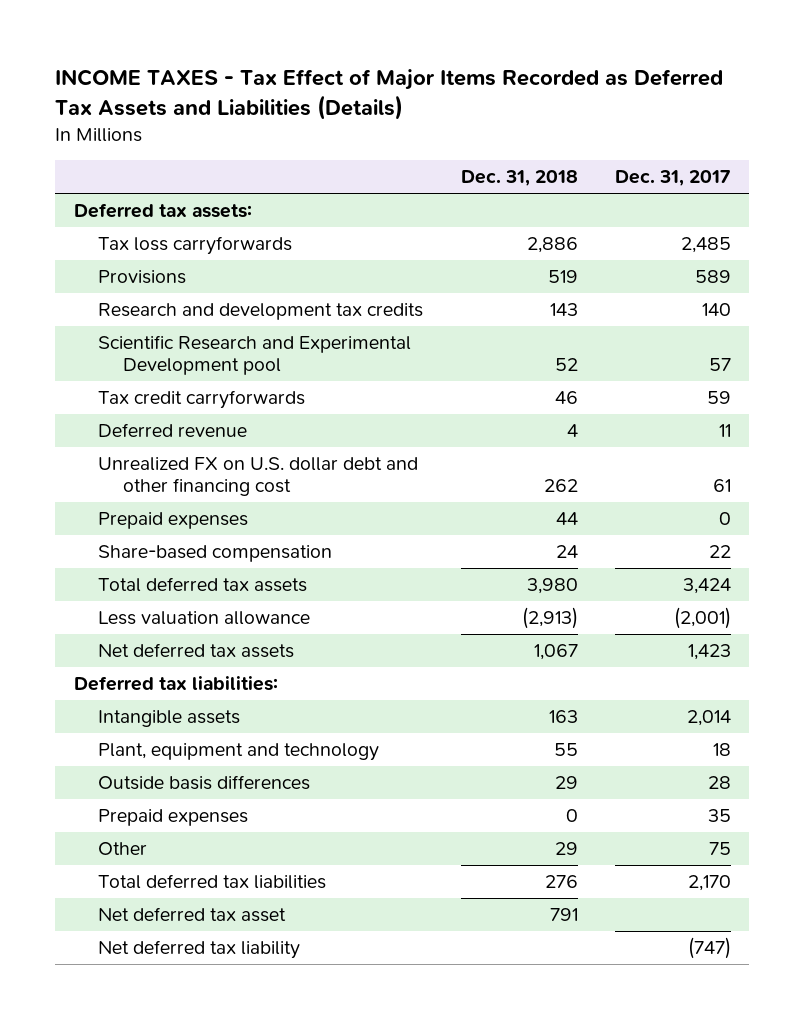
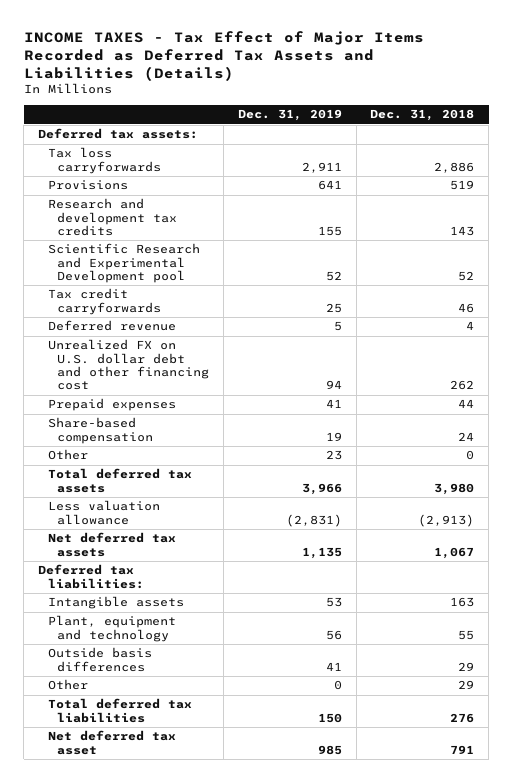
[614,170,731,187] Dec. 31, 2017 -> none
none -> [237,109,342,122] Dec. 31, 2019
none -> [47,449,88,461] Other
[98,808,249,826] Prepaid expenses -> none
[98,939,301,959] Net deferred tax liability -> none

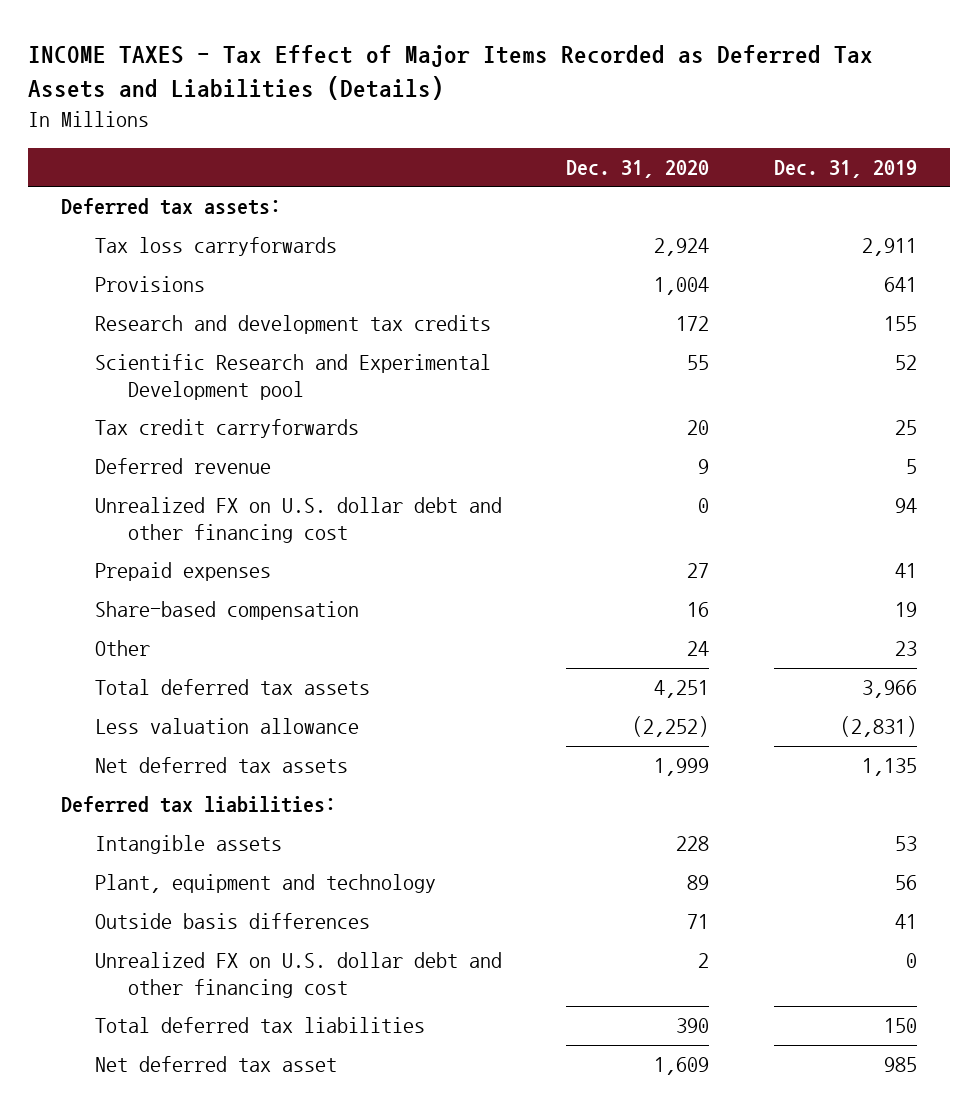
[370,109,475,122] Dec. 31, 2018 -> none
none -> [566,159,710,178] Dec. 31, 2020
[47,679,88,691] Other -> none
none -> [94,952,502,998] Unrealized FX on U.S. dollar debt and other financing cost

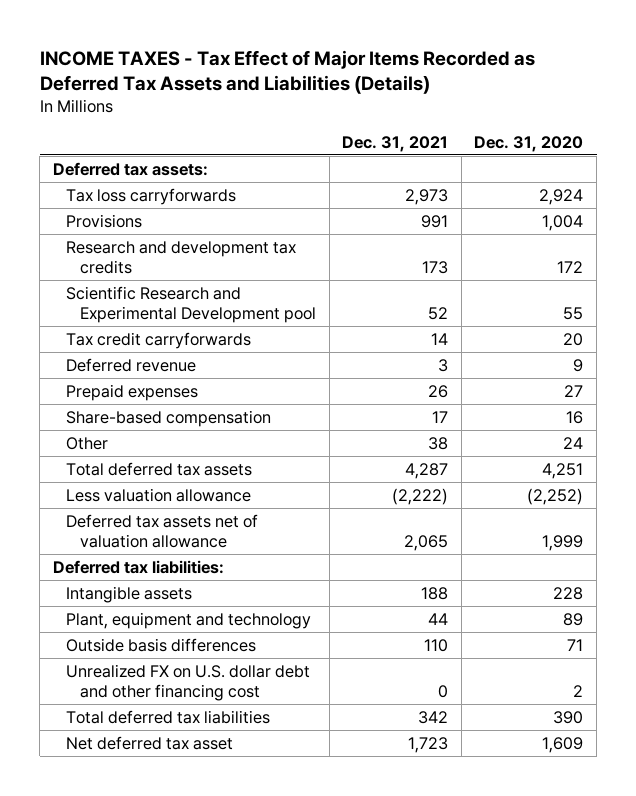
[774,159,918,178] Dec. 31, 2019 -> none
none -> [342,135,449,152] Dec. 31, 2021
[94,497,502,543] Unrealized FX on U.S. dollar debt and other financing cost -> none
[94,757,348,774] Net deferred tax assets -> [66,513,259,548] Deferred tax assets net of valuation allowance

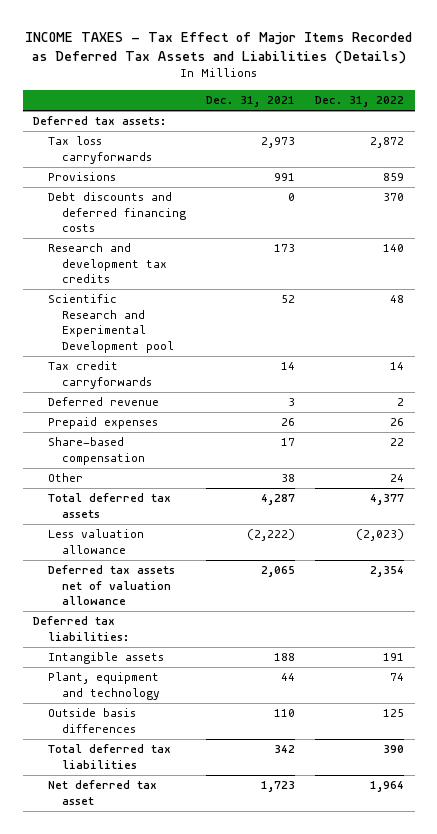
[474,135,584,152] Dec. 31, 2020 -> none
none -> [315,96,405,108] Dec. 31, 2022
none -> [47,192,187,233] Debt discounts and deferred financing costs
[66,663,311,701] Unrealized FX on U.S. dollar debt and other financing cost -> none

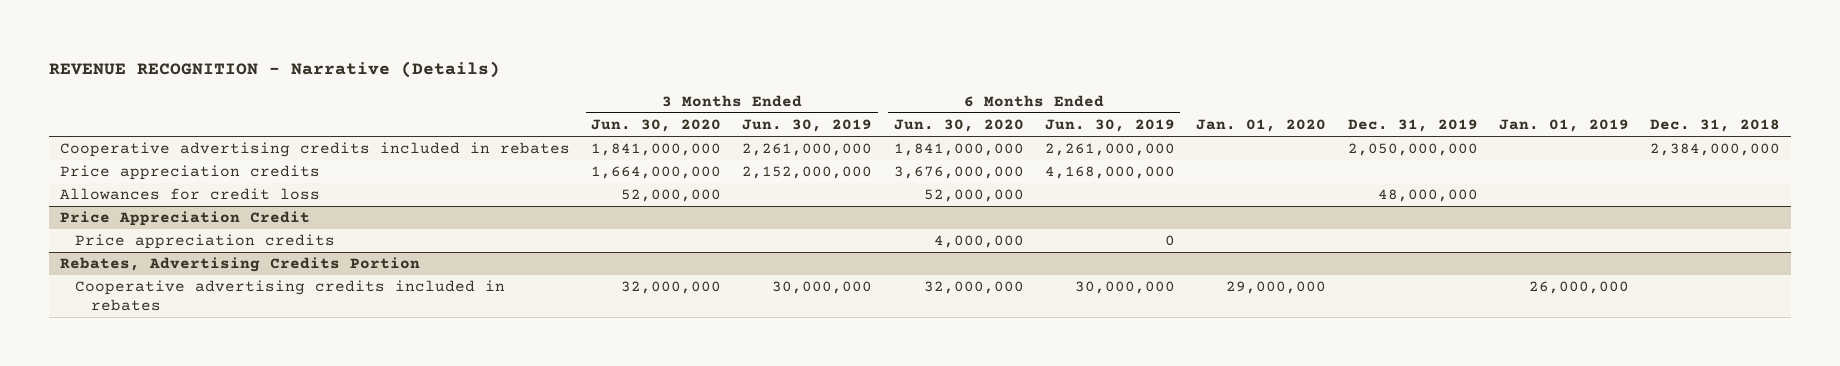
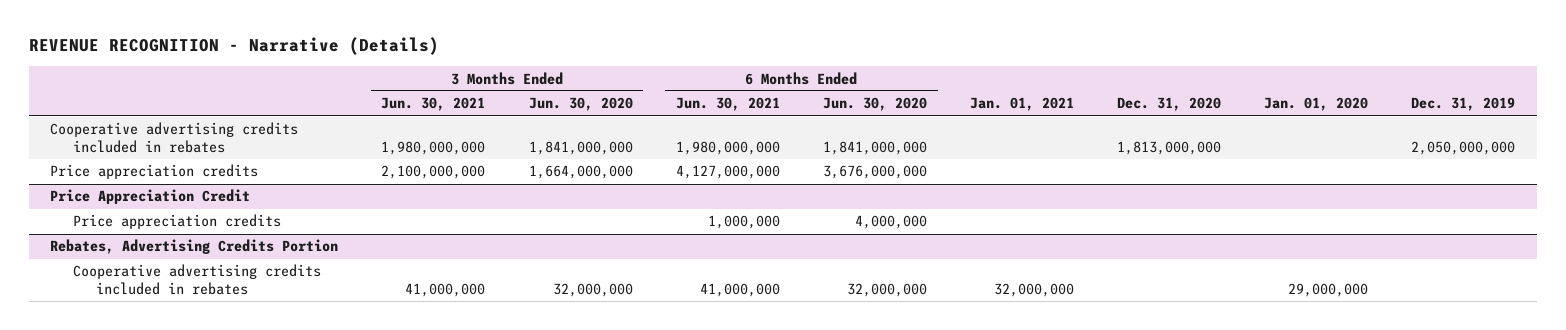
[742,119,873,133] Jun. 30, 2019 -> none
[1045,119,1176,133] Jun. 30, 2019 -> none
[1499,119,1630,133] Jan. 01, 2019 -> none
[1650,119,1781,133] Dec. 31, 2018 -> none
none -> [381,97,486,112] Jun. 30, 2021
none -> [675,97,780,112] Jun. 30, 2021
none -> [970,97,1075,112] Jan. 01, 2021
none -> [1117,97,1222,112] Dec. 31, 2020
[59,188,320,201] Allowances for credit loss -> none

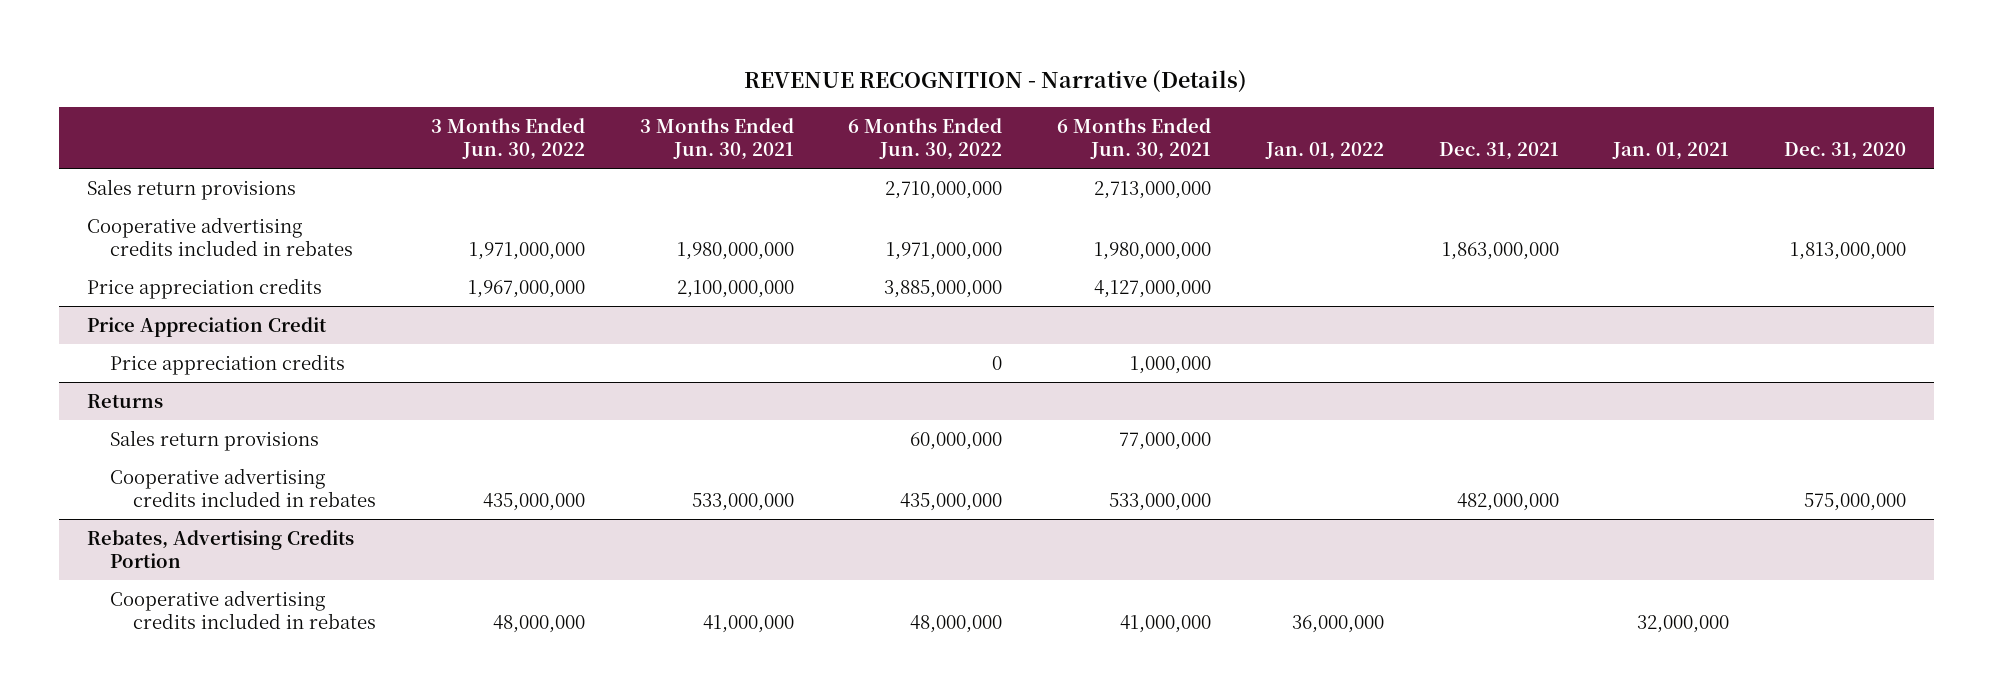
[528,97,633,112] Jun. 30, 2020 -> none
[822,97,927,112] Jun. 30, 2020 -> none
[1264,97,1369,112] Jan. 01, 2020 -> none
[1411,97,1516,112] Dec. 31, 2019 -> none
none -> [430,117,585,161] 3 Months Ended Jun. 30, 2022
none -> [848,117,1003,161] 6 Months Ended Jun. 30, 2022
none -> [1264,142,1384,161] Jan. 01, 2022
none -> [1438,142,1559,161] Dec. 31, 2021
none -> [86,178,296,200] Sales return provisions
none -> [86,393,163,408] Returns
none -> [109,429,319,451] Sales return provisions
none -> [109,467,377,508] Cooperative advertising credits included in rebates

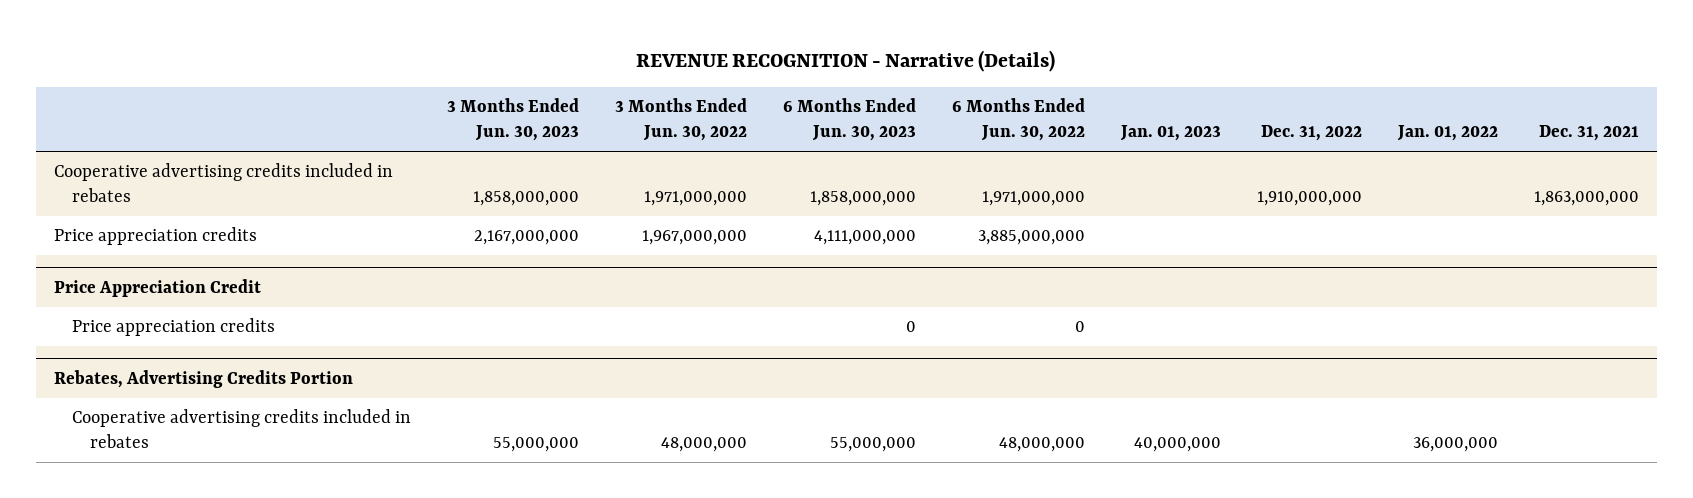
[639,117,794,161] 3 Months Ended Jun. 30, 2021 -> none
[1057,117,1212,161] 6 Months Ended Jun. 30, 2021 -> none
[1612,142,1730,161] Jan. 01, 2021 -> none
[1784,142,1907,161] Dec. 31, 2020 -> none
none -> [447,98,580,142] 3 Months Ended Jun. 30, 2023
none -> [783,98,917,142] 6 Months Ended Jun. 30, 2023
none -> [1119,125,1221,142] Jan. 01, 2023
none -> [1260,125,1362,142] Dec. 31, 2022
[86,178,296,200] Sales return provisions -> none
[86,393,163,408] Returns -> none
[109,429,319,451] Sales return provisions -> none
[109,467,377,508] Cooperative advertising credits included in rebates -> none

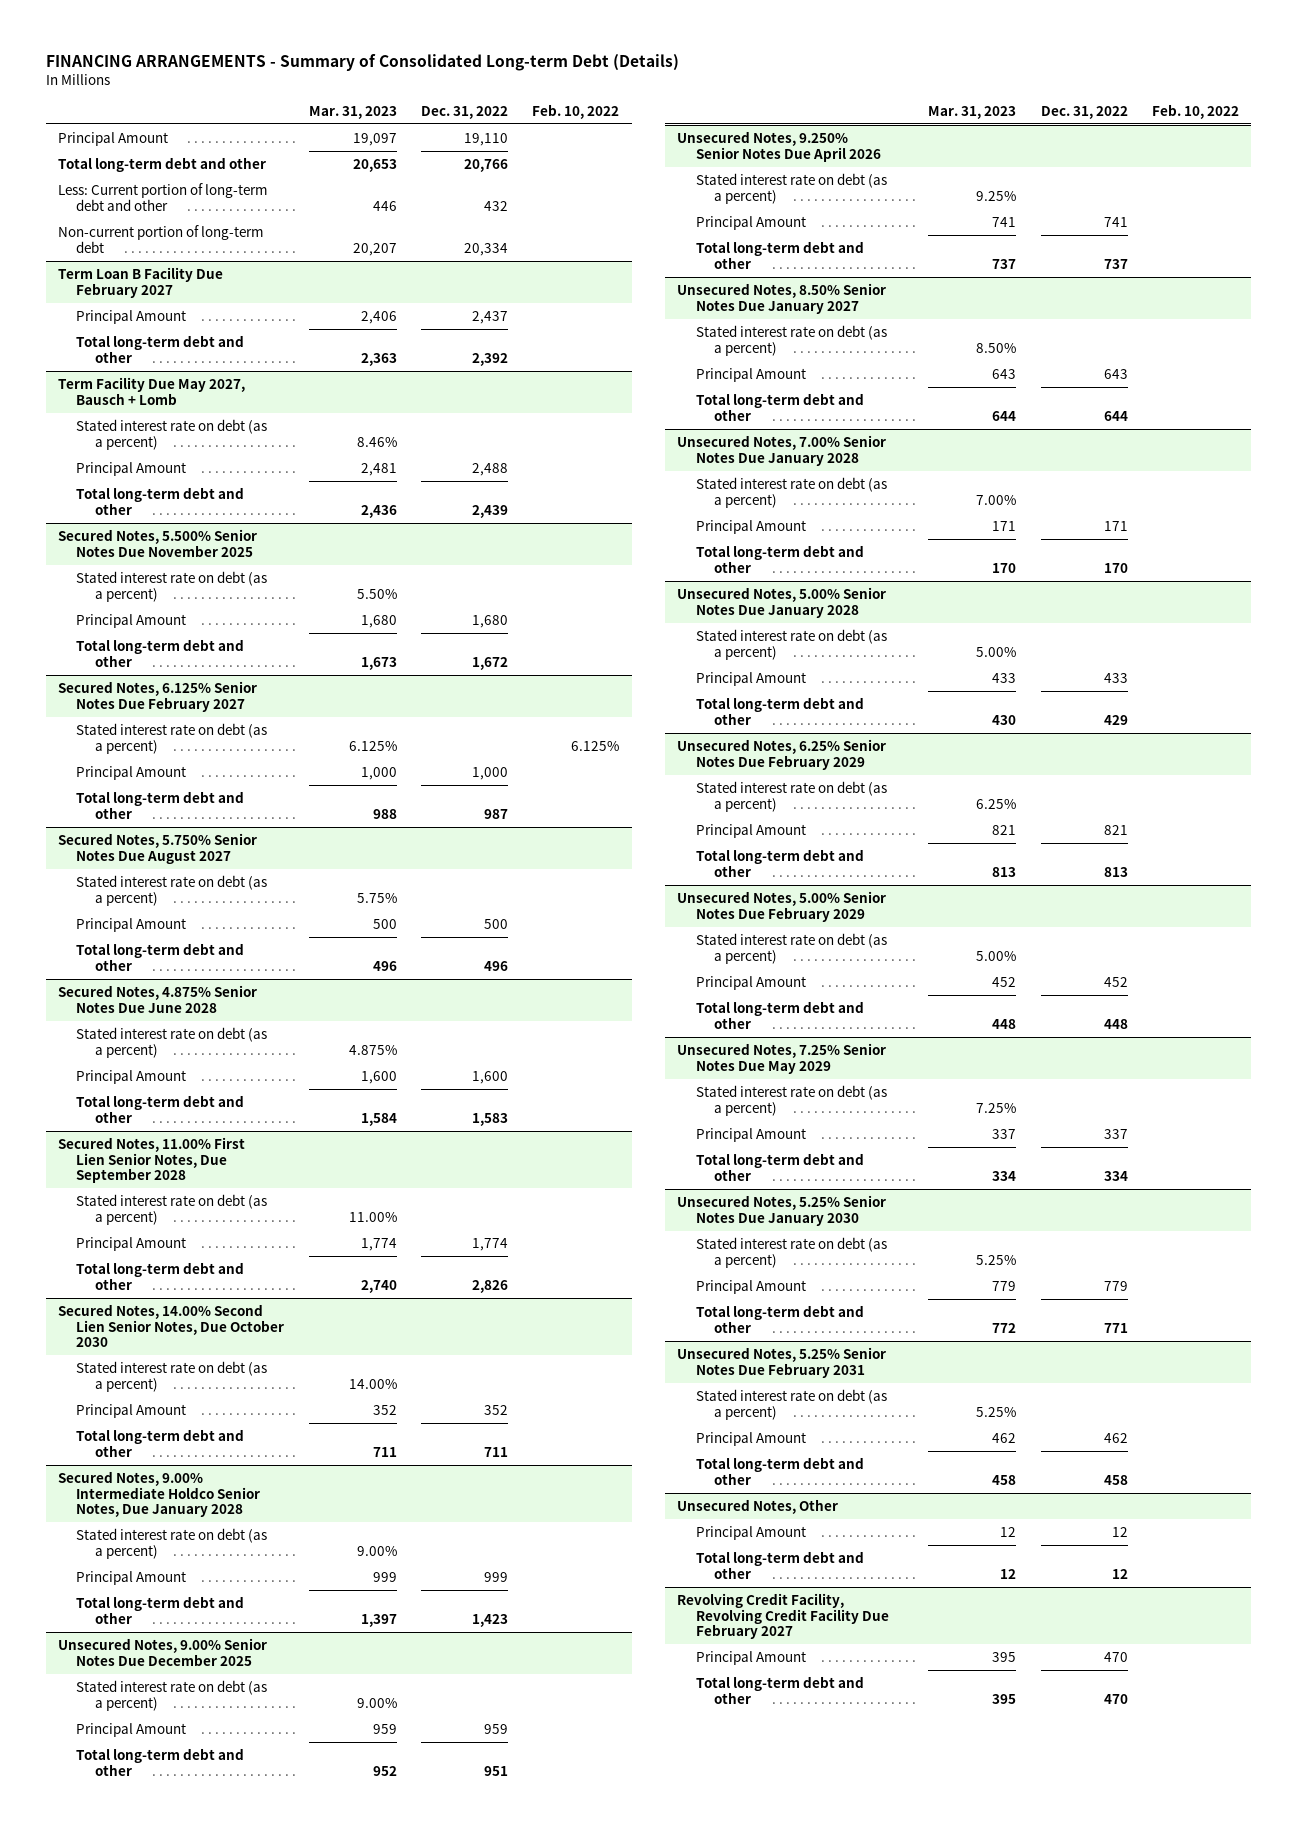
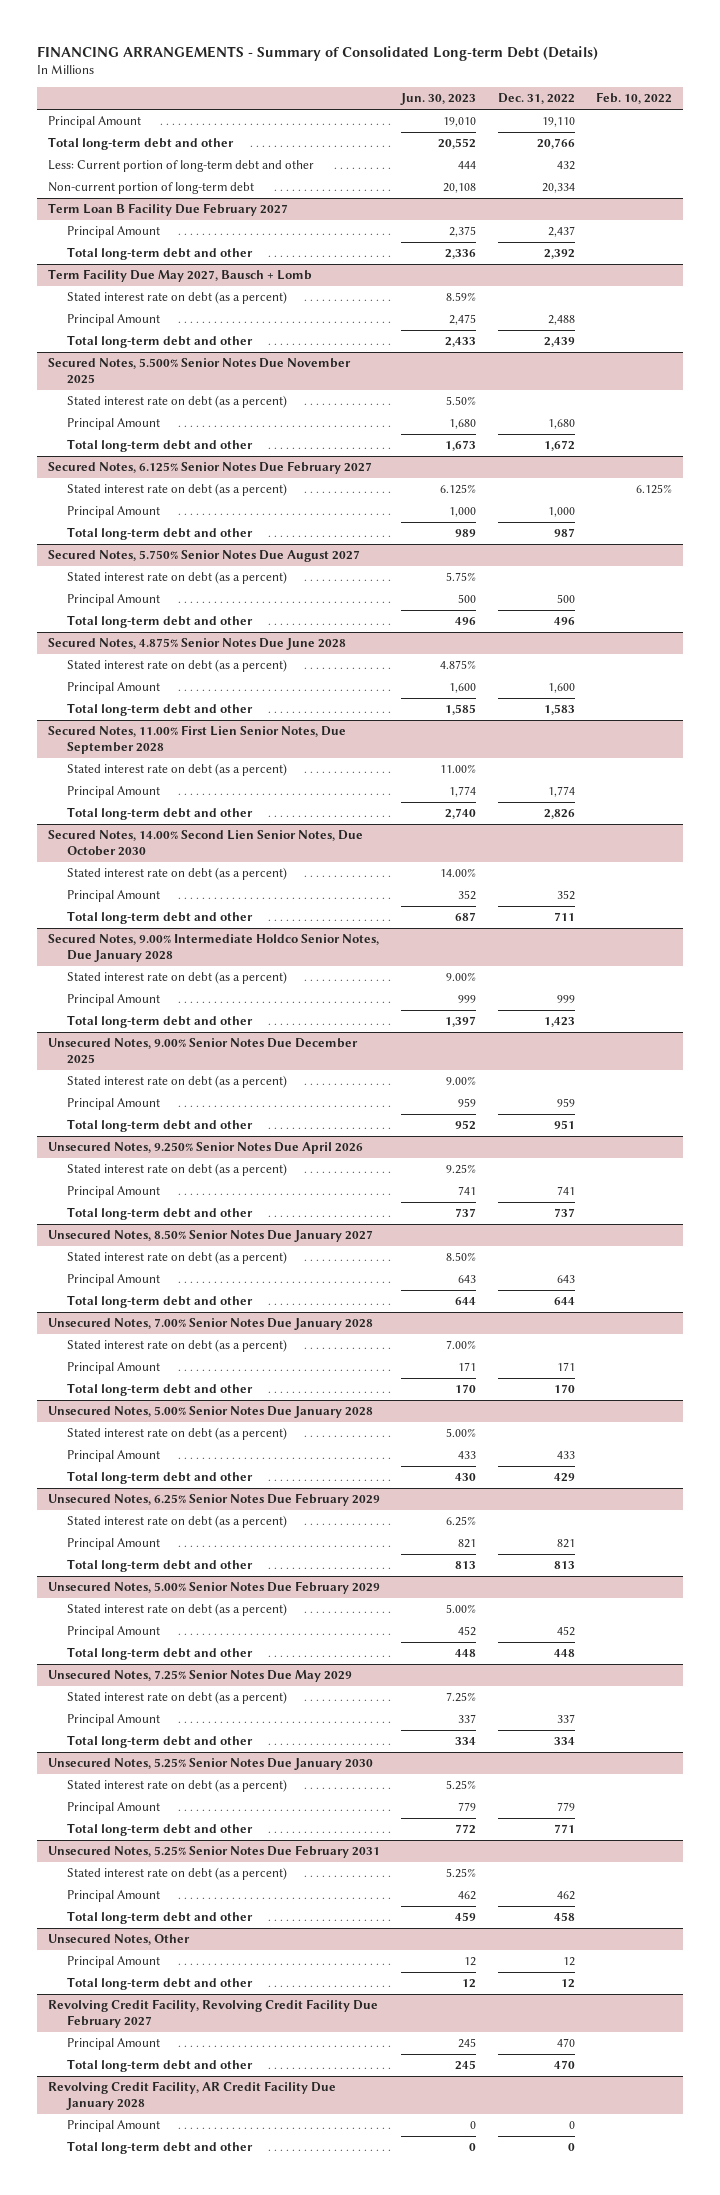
[308,106,397,120] Mar. 31, 2023 -> none
none -> [400,93,477,106] Jun. 30, 2023
none -> [47,2081,336,2111] Revolving Credit Facility, AR Credit Facility Due January 2028
none -> [67,2120,161,2133] Principal Amount
none -> [67,2141,254,2155] Total long-term debt and other

